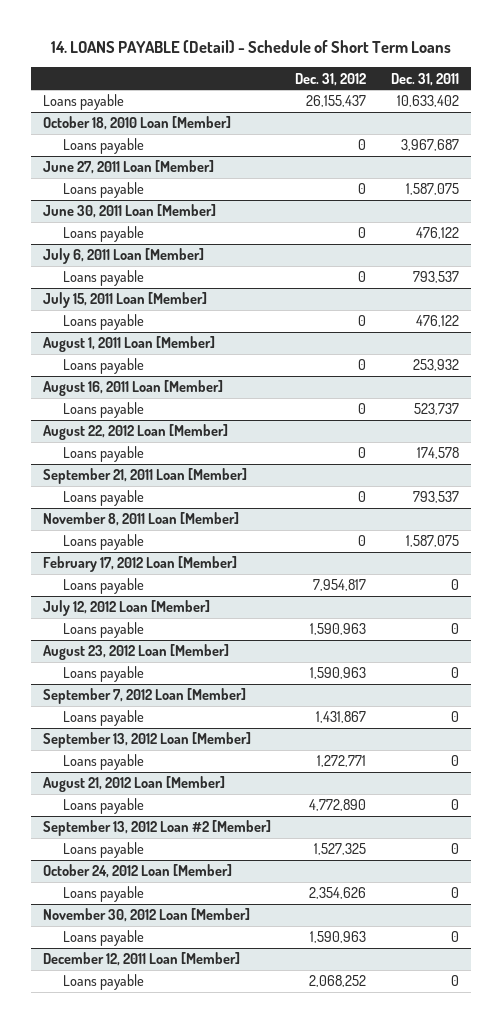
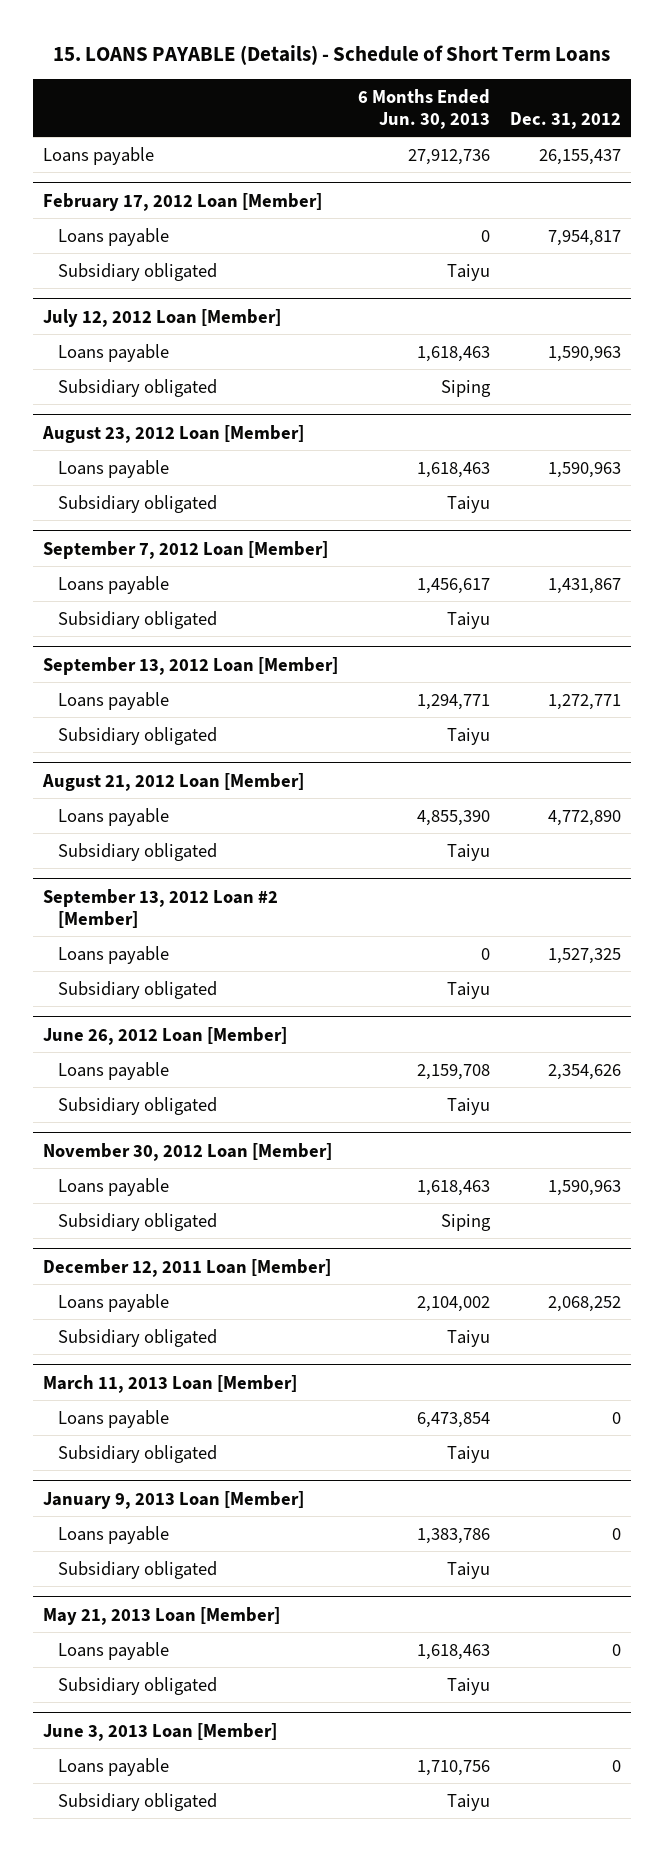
[50,39,451,53] 14. LOANS PAYABLE (Detail) - Schedule of Short Term Loans -> [52,45,610,66] 15. LOANS PAYABLE (Details) - Schedule of Short Term Loans
[390,72,459,86] Dec. 31, 2011 -> none
none -> [357,88,490,129] 6 Months Ended Jun. 30, 2013
[42,116,231,131] October 18, 2010 Loan [Member] -> none
[62,138,144,155] Loans payable -> none
[42,160,214,175] June 27, 2011 Loan [Member] -> none
[62,182,144,199] Loans payable -> none
[42,204,216,219] June 30, 2011 Loan [Member] -> none
[62,226,144,243] Loans payable -> none
[42,248,204,265] July 6, 2011 Loan [Member] -> none
[62,270,144,287] Loans payable -> none
[42,292,207,309] July 15, 2011 Loan [Member] -> none
[62,314,144,331] Loans payable -> none
[42,336,215,353] August 1, 2011 Loan [Member] -> none
[62,358,144,375] Loans payable -> none
[42,380,223,397] August 16, 2011 Loan [Member] -> none
[62,402,144,419] Loans payable -> none
[42,424,228,441] August 22, 2012 Loan [Member] -> none
[62,446,144,463] Loans payable -> none
[42,468,247,485] September 21, 2011 Loan [Member] -> none
[62,490,144,507] Loans payable -> none
[42,512,239,527] November 8, 2011 Loan [Member] -> none
[62,534,144,551] Loans payable -> none
none -> [58,262,218,281] Subsidiary obligated
none -> [58,378,218,397] Subsidiary obligated
none -> [58,494,218,513] Subsidiary obligated
none -> [58,610,218,629] Subsidiary obligated
none -> [58,726,218,745] Subsidiary obligated
none -> [58,842,218,861] Subsidiary obligated
none -> [58,980,218,999] Subsidiary obligated
[42,864,232,879] October 24, 2012 Loan [Member] -> [42,1026,287,1045] June 26, 2012 Loan [Member]
none -> [58,1096,218,1115] Subsidiary obligated
none -> [58,1212,218,1231] Subsidiary obligated
none -> [58,1328,218,1347] Subsidiary obligated
none -> [42,1374,297,1393] March 11, 2013 Loan [Member]
none -> [58,1409,170,1428] Loans payable
none -> [58,1444,218,1463] Subsidiary obligated
none -> [42,1490,304,1509] January 9, 2013 Loan [Member]
none -> [58,1525,170,1544] Loans payable
none -> [58,1560,218,1579] Subsidiary obligated
none -> [42,1606,280,1625] May 21, 2013 Loan [Member]
none -> [58,1641,170,1660] Loans payable
none -> [58,1676,218,1695] Subsidiary obligated
none -> [42,1722,277,1741] June 3, 2013 Loan [Member]
none -> [58,1757,170,1776] Loans payable
none -> [58,1792,218,1811] Subsidiary obligated

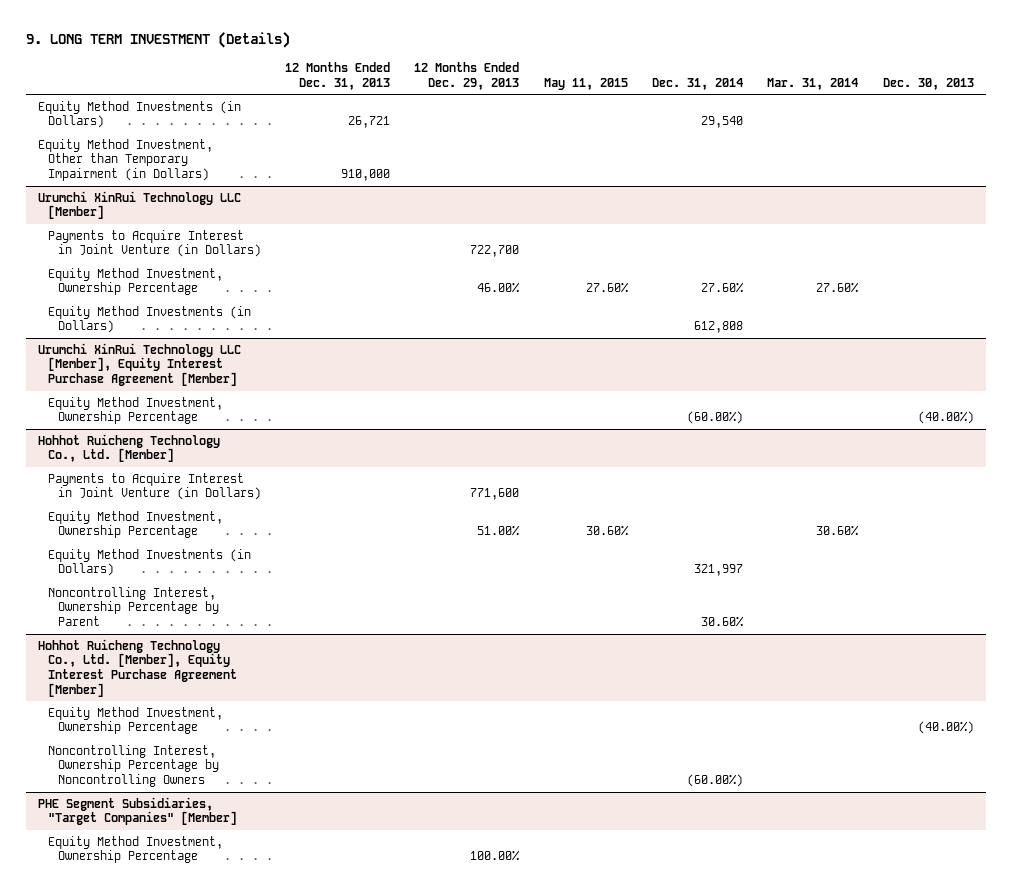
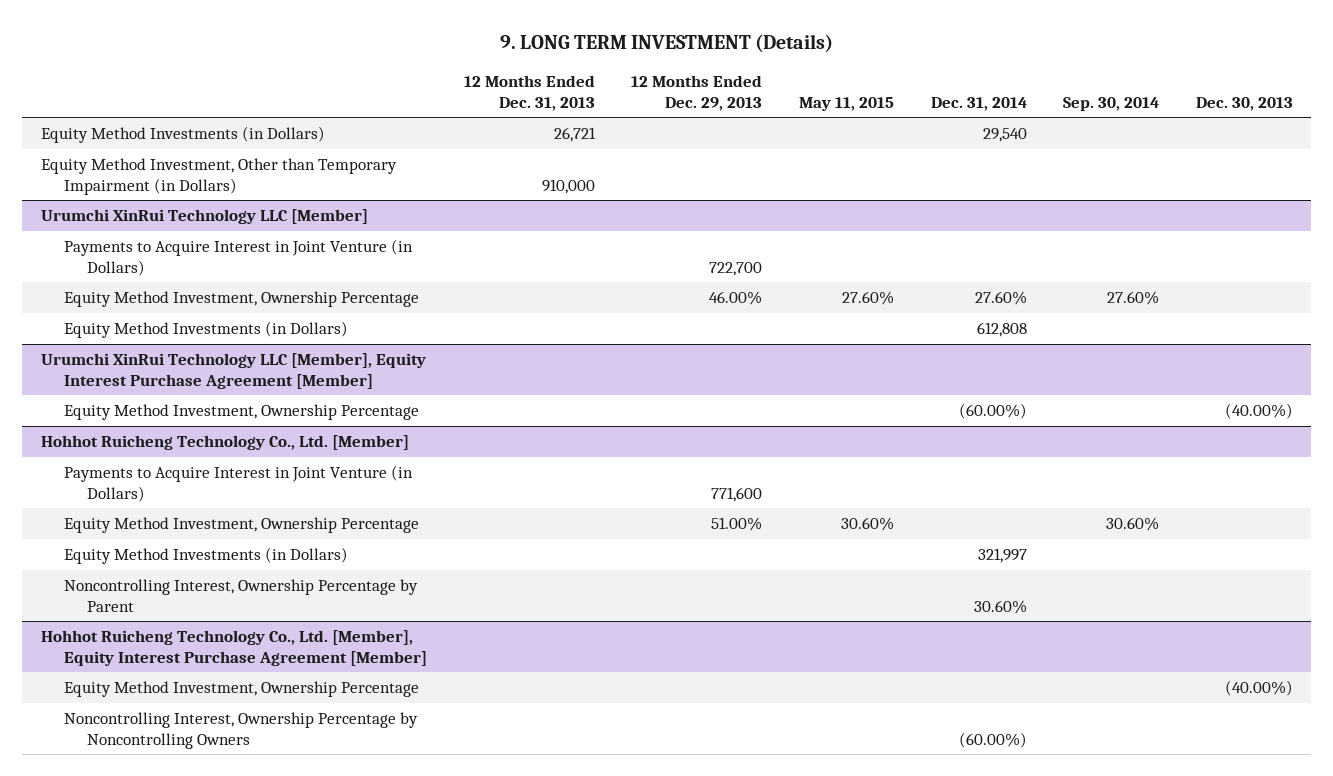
[767,77,859,90] Mar. 31, 2014 -> none
none -> [1063,96,1160,111] Sep. 30, 2014
[37,796,237,826] PHE Segment Subsidiaries, "Target Companies" [Member] -> none
[47,835,223,864] Equity Method Investment, Ownership Percentage -> none

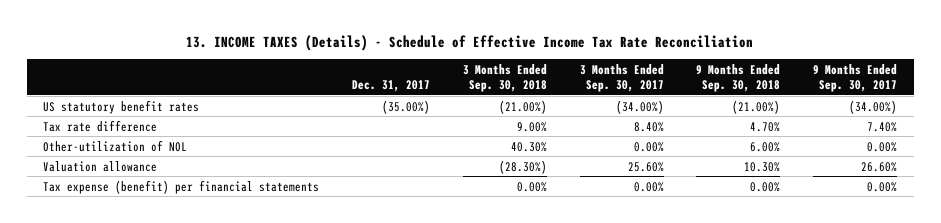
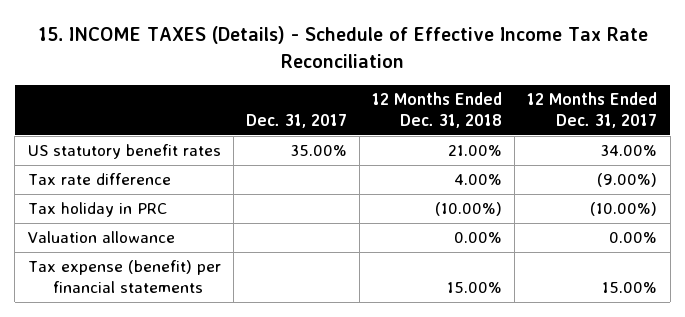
[186,34,754,51] 13. INCOME TAXES (Details) - Schedule of Effective Income Tax Rate Reconciliation -> [37,26,648,68] 15. INCOME TAXES (Details) - Schedule of Effective Income Tax Rate Reconciliation
[462,63,547,92] 3 Months Ended Sep. 30, 2018 -> none
[579,63,664,92] 3 Months Ended Sep. 30, 2017 -> none
[696,63,781,92] 9 Months Ended Sep. 30, 2018 -> none
[813,63,898,92] 9 Months Ended Sep. 30, 2017 -> none
none -> [372,91,503,129] 12 Months Ended Dec. 31, 2018
none -> [527,91,658,129] 12 Months Ended Dec. 31, 2017
[382,99,431,114] (35.00%) -> [289,145,347,157] 35.00%
[43,139,188,152] Other-utilization of NOL -> none
none -> [27,202,167,218] Tax holiday in PRC

